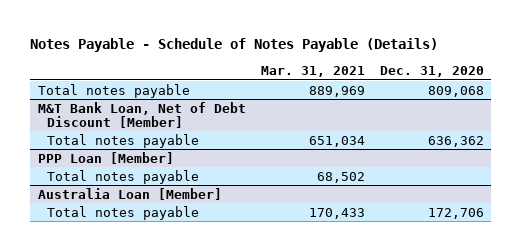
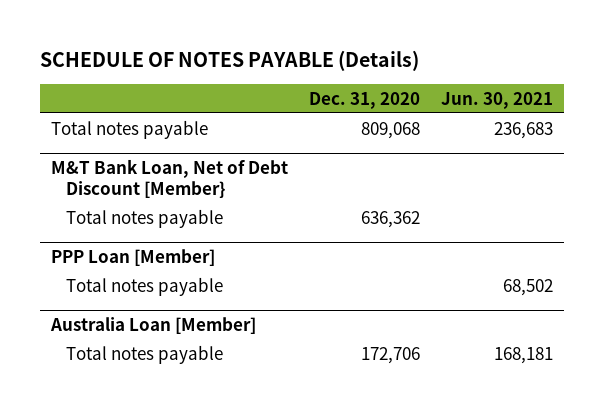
[30,38,439,53] Notes Payable - Schedule of Notes Payable (Details) -> [40,49,420,71] SCHEDULE OF NOTES PAYABLE (Details)
[260,66,365,78] Mar. 31, 2021 -> none
none -> [441,91,554,109] Jun. 30, 2021
[37,101,246,128] M&T Bank Loan, Net of Debt Discount [Member] -> [50,159,288,199] M&T Bank Loan, Net of Debt Discount [Member}

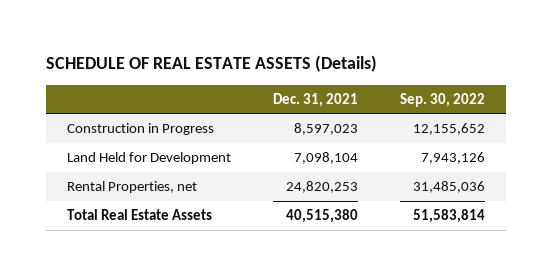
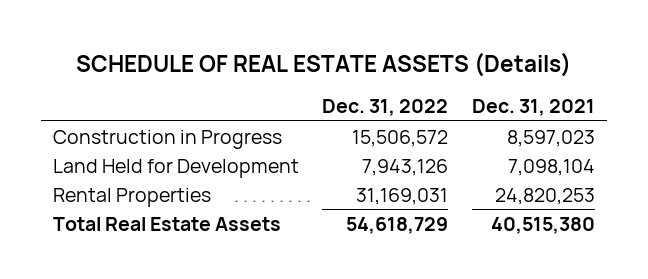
[400,92,486,107] Sep. 30, 2022 -> none
none -> [322,99,449,117] Dec. 31, 2022
[66,181,197,194] Rental Properties, net -> [53,187,212,207] Rental Properties

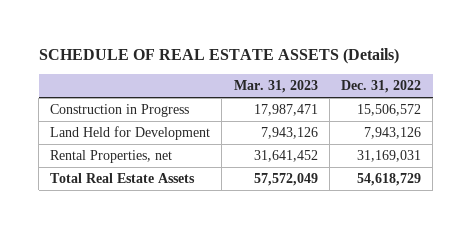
[471,99,595,117] Dec. 31, 2021 -> none
none -> [233,80,318,94] Mar. 31, 2023
[53,187,212,207] Rental Properties -> [50,149,173,163] Rental Properties, net

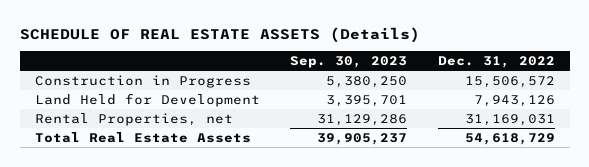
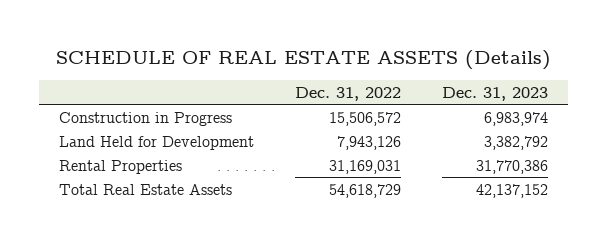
[290,55,408,68] Sep. 30, 2023 -> none
none -> [441,86,548,101] Dec. 31, 2023
[34,112,233,126] Rental Properties, net -> [59,159,183,174] Rental Properties

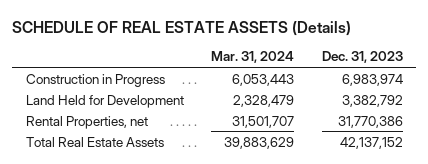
[295,86,402,101] Dec. 31, 2022 -> none
none -> [211,51,295,64] Mar. 31, 2024
[59,159,183,174] Rental Properties -> [25,115,148,129] Rental Properties, net

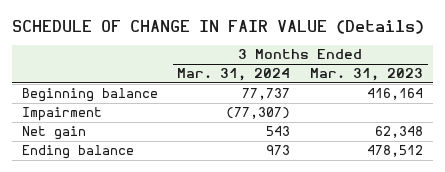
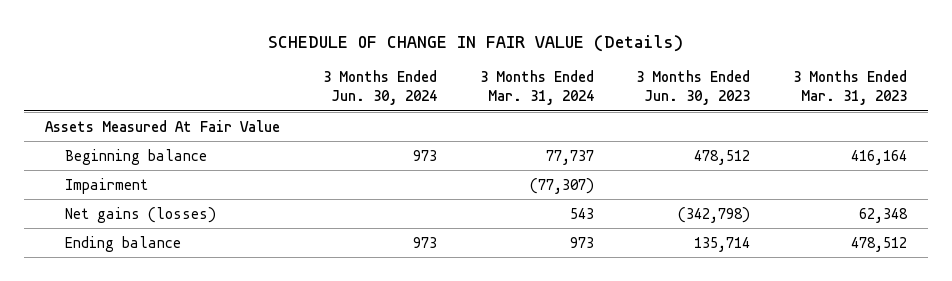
none -> [322,70,437,106] 3 Months Ended Jun. 30, 2024
none -> [636,70,751,106] 3 Months Ended Jun. 30, 2023
none -> [45,119,281,132] Assets Measured At Fair Value
[21,126,86,141] Net gain -> [65,206,217,223] Net gains (losses)

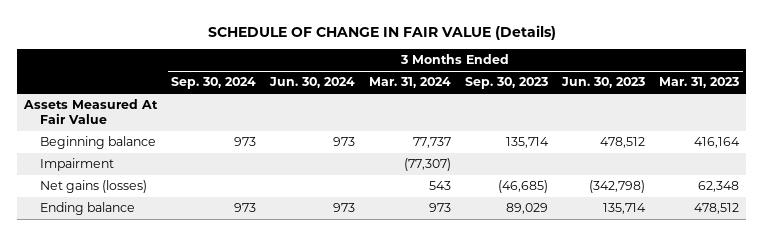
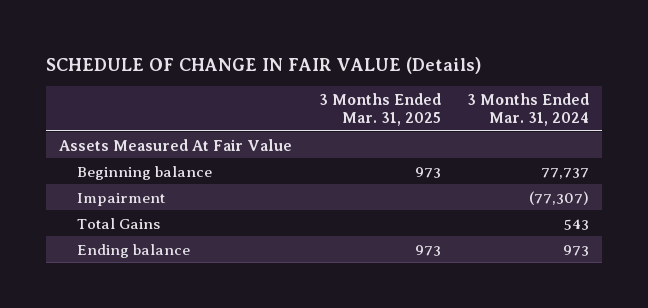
[171,77,257,90] Sep. 30, 2024 -> none
[269,77,356,89] Jun. 30, 2024 -> none
[465,77,549,90] Sep. 30, 2023 -> none
[561,77,646,89] Jun. 30, 2023 -> none
[659,77,740,89] Mar. 31, 2023 -> none
none -> [318,92,441,127] 3 Months Ended Mar. 31, 2025
[39,180,147,194] Net gains (losses) -> [76,217,160,229] Total Gains

